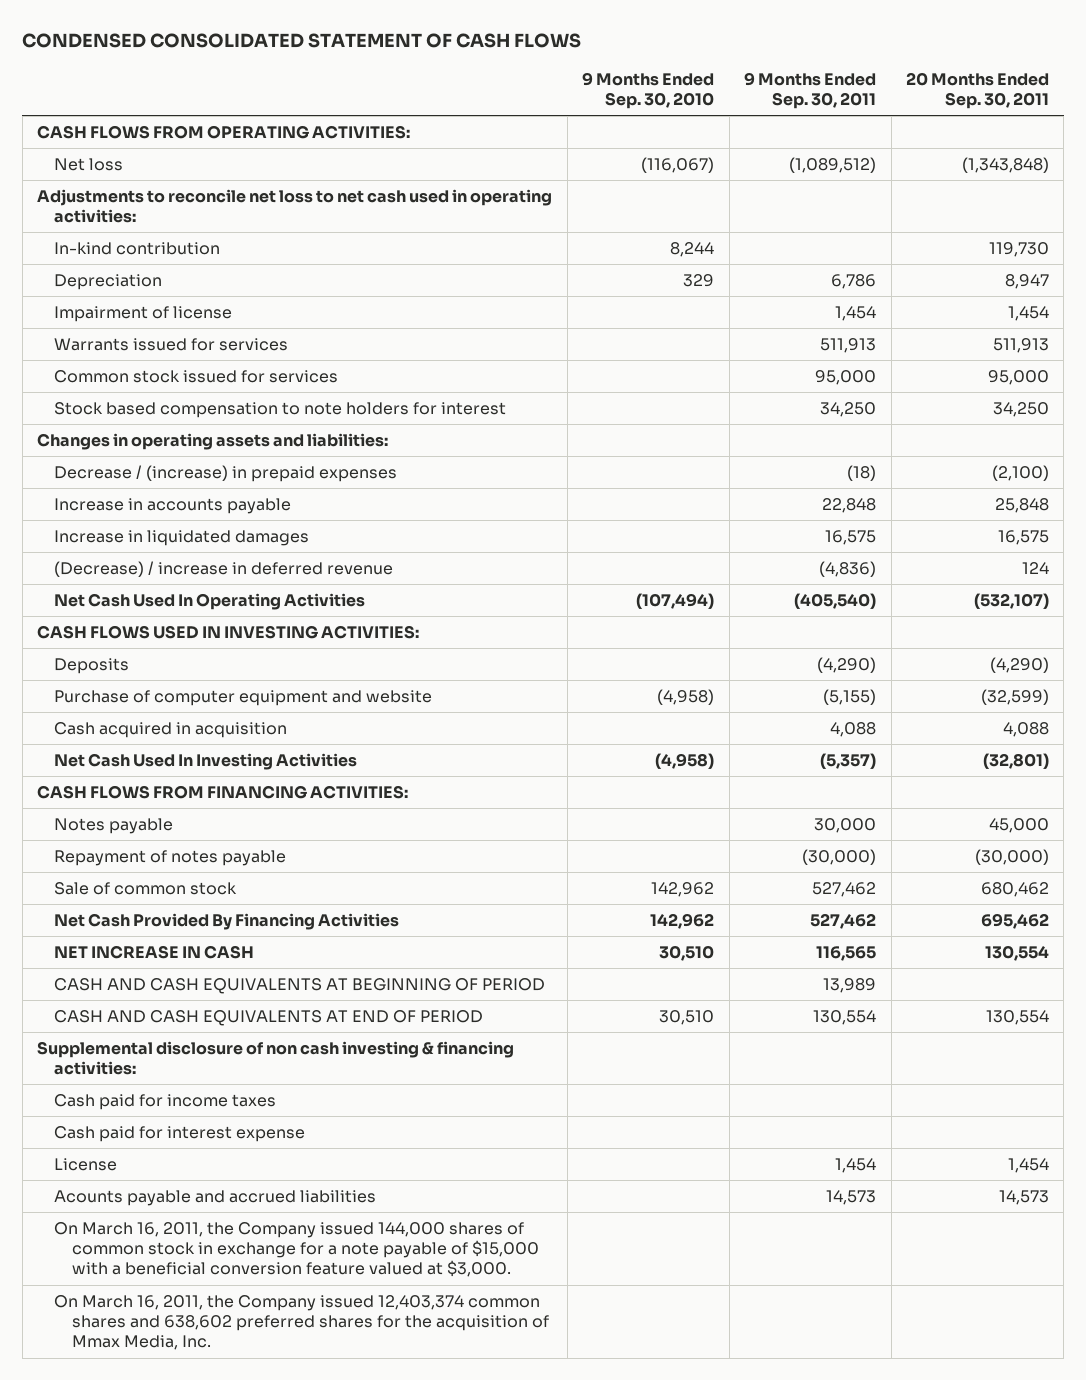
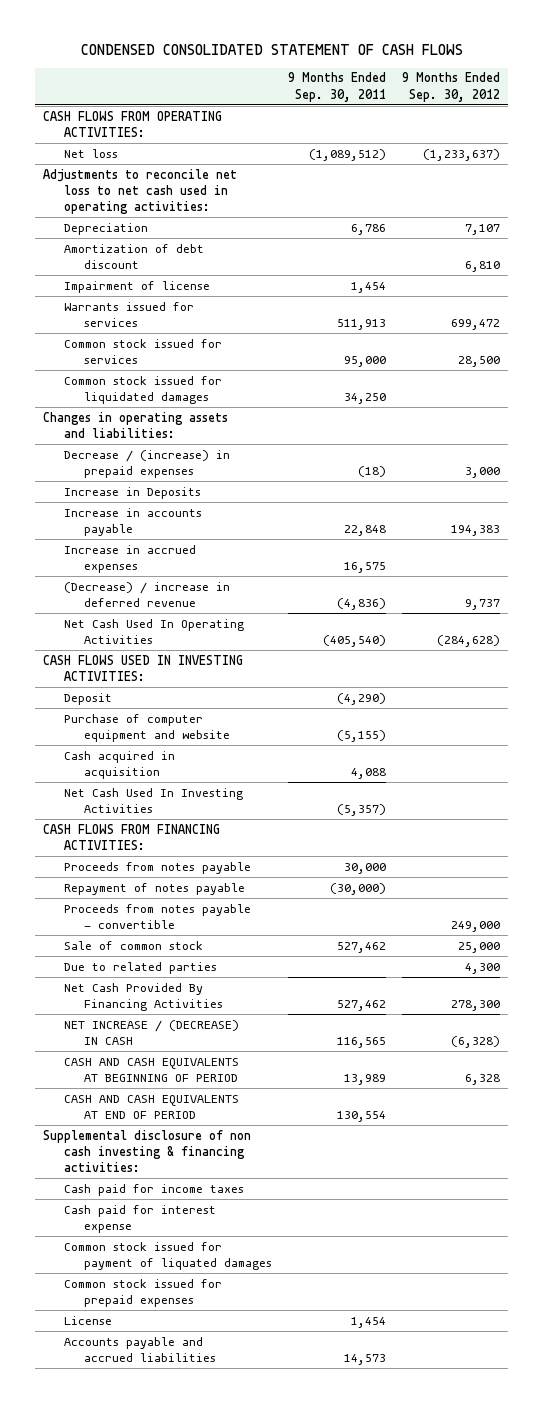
[582,71,715,109] 9 Months Ended Sep. 30, 2010 -> none
[905,71,1049,109] 20 Months Ended Sep. 30, 2011 -> none
none -> [402,72,501,102] 9 Months Ended Sep. 30, 2012
[54,241,221,255] In-kind contribution -> none
none -> [63,243,204,270] Amortization of debt discount
[54,401,507,418] Stock based compensation to note holders for interest -> [63,375,222,405] Common stock issued for liquidated damages
none -> [63,486,201,499] Increase in Deposits
[54,529,310,546] Increase in liquidated damages -> [63,544,196,574] Increase in accrued expenses
[54,657,130,674] Deposits -> [63,692,112,705] Deposit
[54,817,174,834] Notes payable -> [63,861,251,874] Proceeds from notes payable
none -> [63,903,251,930] Proceeds from notes payable - convertible
none -> [63,961,217,974] Due to related parties
[54,944,255,959] NET INCREASE IN CASH -> [63,1019,239,1046] NET INCREASE / (DECREASE) IN CASH
none -> [63,1241,273,1271] Common stock issued for payment of liquated damages
none -> [63,1278,222,1308] Common stock issued for prepaid expenses
[54,1221,539,1278] On March 16, 2011, the Company issued 144,000 shares of common stock in exchange for a note payable of $15,000 with a beneficial conversion feature valued at $3,000. -> none
[54,1294,549,1351] On March 16, 2011, the Company issued 12,403,374 common shares and 638,602 preferred shares for the acquisition of Mmax Media, Inc. -> none
[54,1189,377,1206] Acounts payable and accrued liabilities -> [63,1336,217,1363] Accounts payable and accrued liabilities

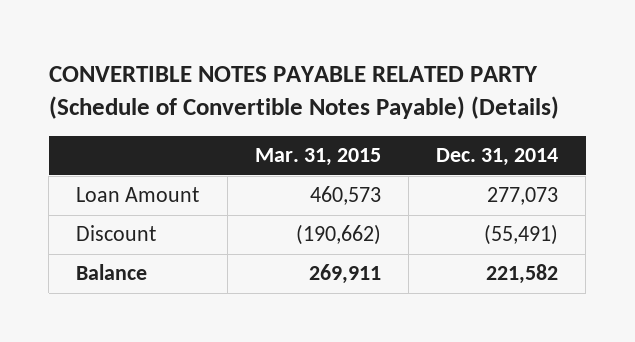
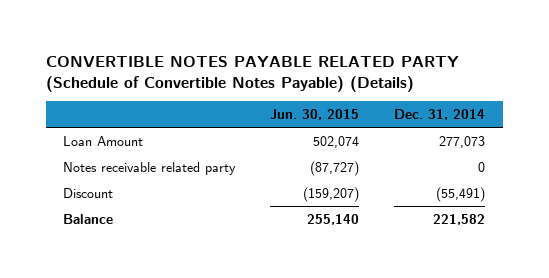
[254,148,381,167] Mar. 31, 2015 -> none
none -> [270,108,360,120] Jun. 30, 2015
none -> [63,161,237,175] Notes receivable related party

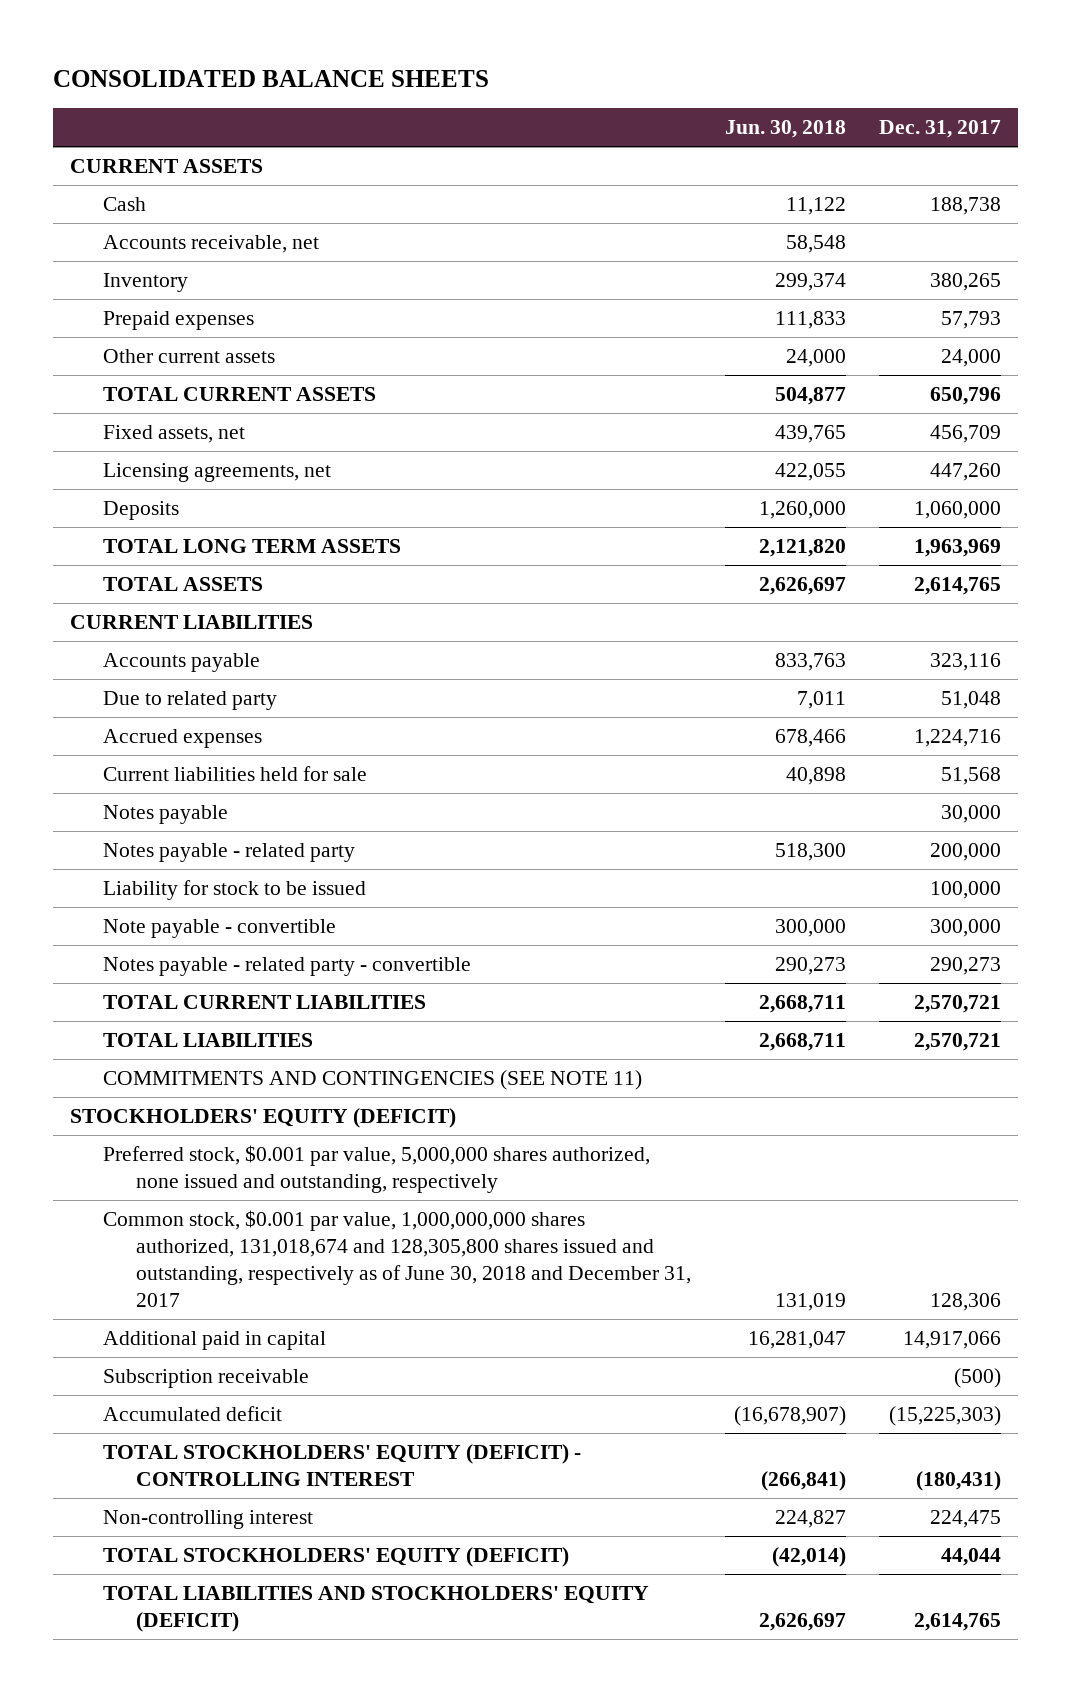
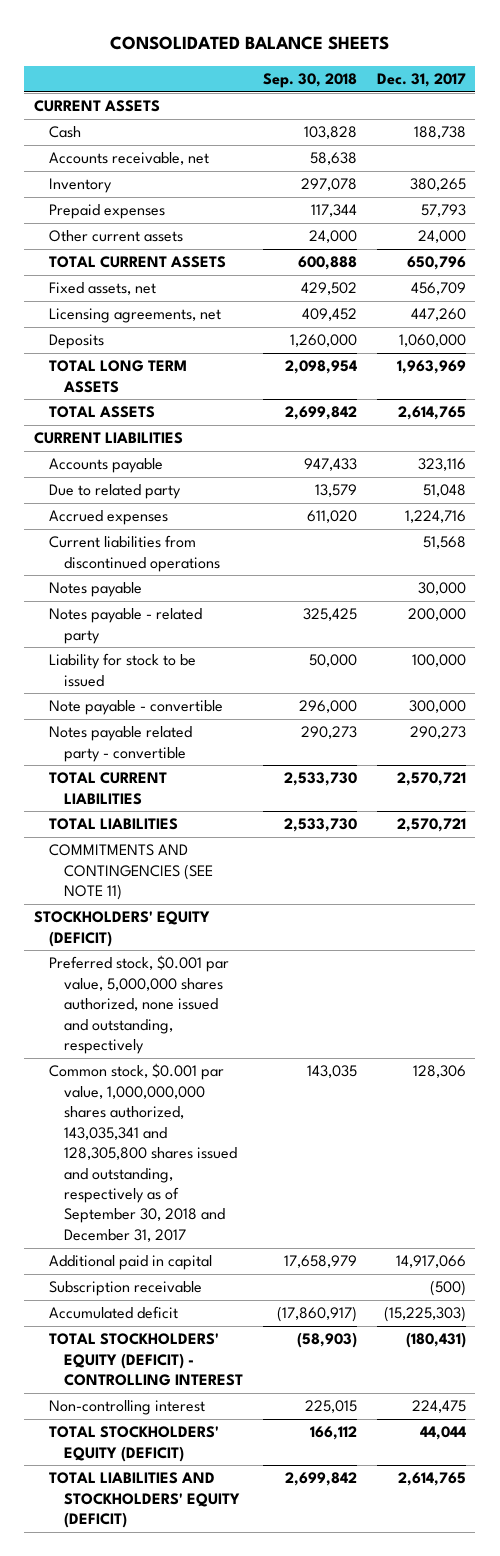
[724,120,846,139] Jun. 30, 2018 -> none
none -> [262,73,357,89] Sep. 30, 2018
[103,765,368,781] Current liabilities held for sale -> [48,535,220,572] Current liabilities from discontinued operations
[103,956,472,976] Notes payable - related party - convertible -> [48,726,192,762] Notes payable related party - convertible
[103,1209,692,1307] Common stock, $0.001 par value, 1,000,000,000 shares authorized, 131,018,674 and 128,305,800 shares issued and outstanding, respectively as of June 30, 2018 and December 31, 2017 -> [48,1063,237,1242] Common stock, $0.001 par value, 1,000,000,000 shares authorized, 143,035,341 and 128,305,800 shares issued and outstanding, respectively as of September 30, 2018 and December 31, 2017

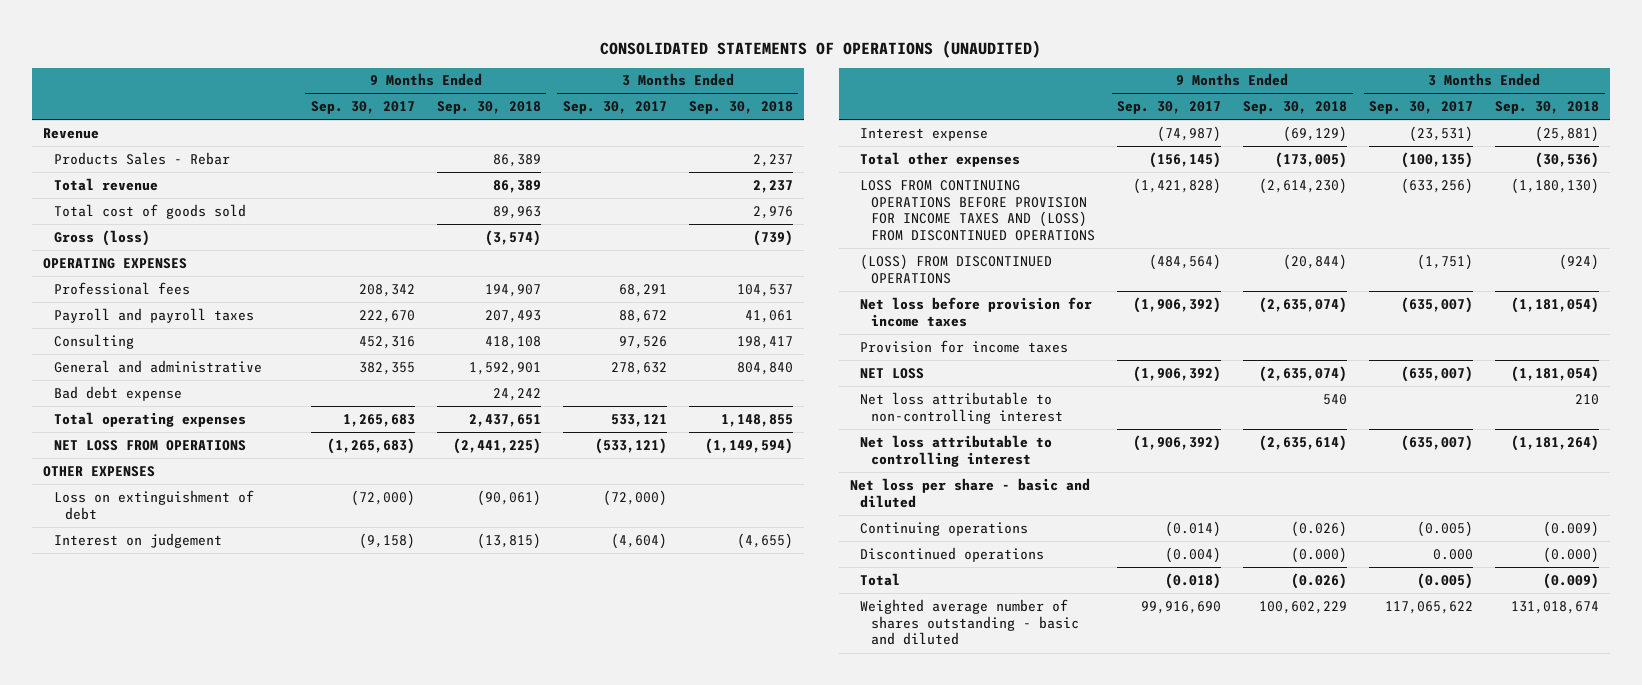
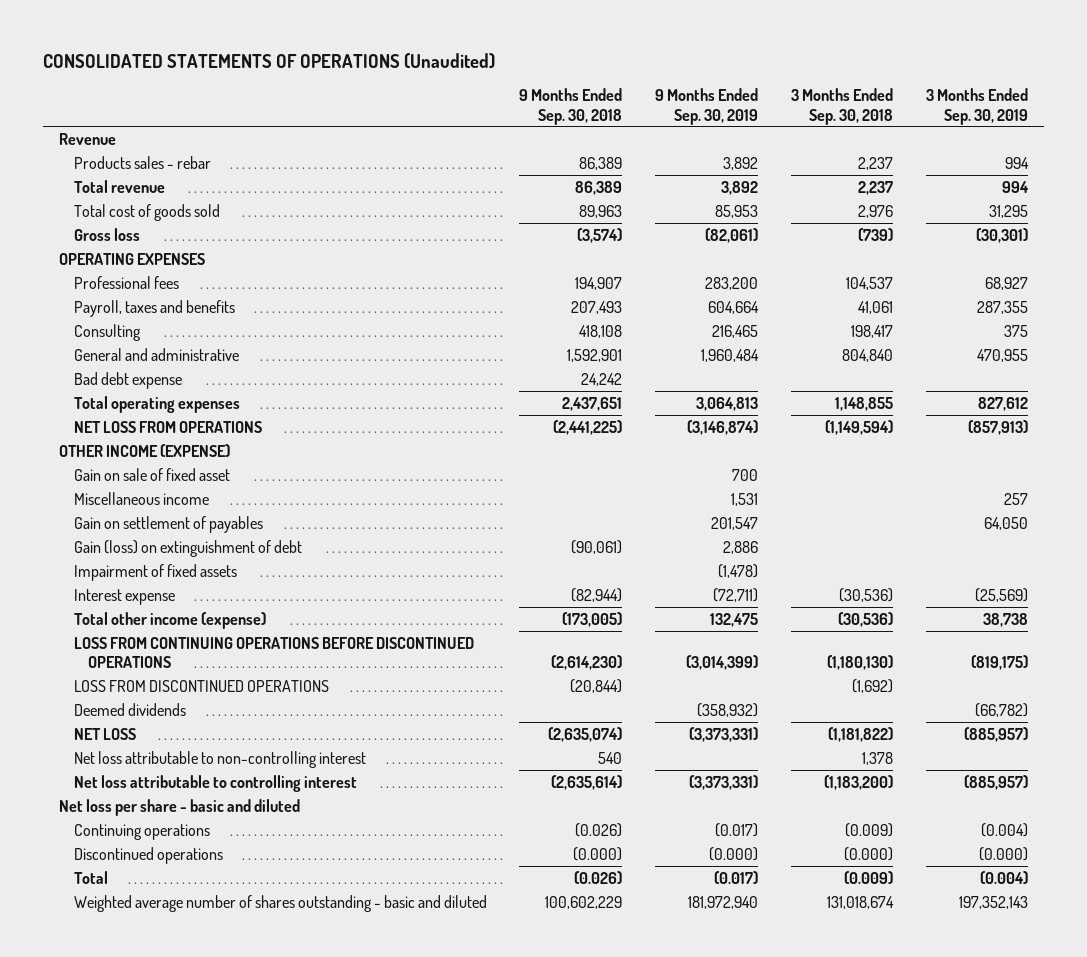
[600,39,1042,58] CONSOLIDATED STATEMENTS OF OPERATIONS (UNAUDITED) -> [43,52,496,69] CONSOLIDATED STATEMENTS OF OPERATIONS (Unaudited)
[310,101,415,115] Sep. 30, 2017 -> none
[562,101,667,115] Sep. 30, 2017 -> none
none -> [655,88,759,125] 9 Months Ended Sep. 30, 2019
none -> [925,88,1028,125] 3 Months Ended Sep. 30, 2019
[54,151,231,165] Products Sales - Rebar -> [73,155,211,169] Products sales - rebar
[54,229,151,246] Gross (loss) -> [73,227,140,241] Gross loss
[54,307,255,323] Payroll and payroll taxes -> [73,299,235,317] Payroll, taxes and benefits
[54,532,223,548] Interest on judgement -> none
[860,296,1093,327] Net loss before provision for income taxes -> none
[860,339,1069,353] Provision for income taxes -> none
[43,465,156,477] OTHER EXPENSES -> [59,443,231,457] OTHER INCOME (EXPENSE)
none -> [73,467,230,481] Gain on sale of fixed asset
none -> [73,491,209,505] Miscellaneous income
none -> [73,515,263,533] Gain on settlement of payables
[54,489,255,520] Loss on extinguishment of debt -> [73,539,302,557] Gain (loss) on extinguishment of debt
none -> [73,563,237,581] Impairment of fixed assets
[1283,125,1348,142] (69,129) -> [571,587,623,602] (82,944)
[1535,125,1600,142] (25,881) -> [838,587,893,602] (30,536)
[860,151,1021,167] Total other expenses -> [73,611,266,629] Total other income (expense)
[860,179,1096,242] LOSS FROM CONTINUING OPERATIONS BEFORE PROVISION FOR INCOME TAXES AND (LOSS) FROM DISCONTINUED OPERATIONS -> [73,636,474,668] LOSS FROM CONTINUING OPERATIONS BEFORE DISCONTINUED OPERATIONS
[860,253,1053,284] (LOSS) FROM DISCONTINUED OPERATIONS -> [73,679,329,692] LOSS FROM DISCONTINUED OPERATIONS
[1559,253,1600,270] (924) -> [851,678,893,693] (1,692)
none -> [73,702,186,716] Deemed dividends
[1511,365,1600,382] (1,181,054) -> [827,726,893,742] (1,181,822)
[1575,393,1600,405] 210 -> [861,751,893,765] 1,378
[1511,434,1600,451] (1,181,264) -> [823,774,893,790] (1,183,200)

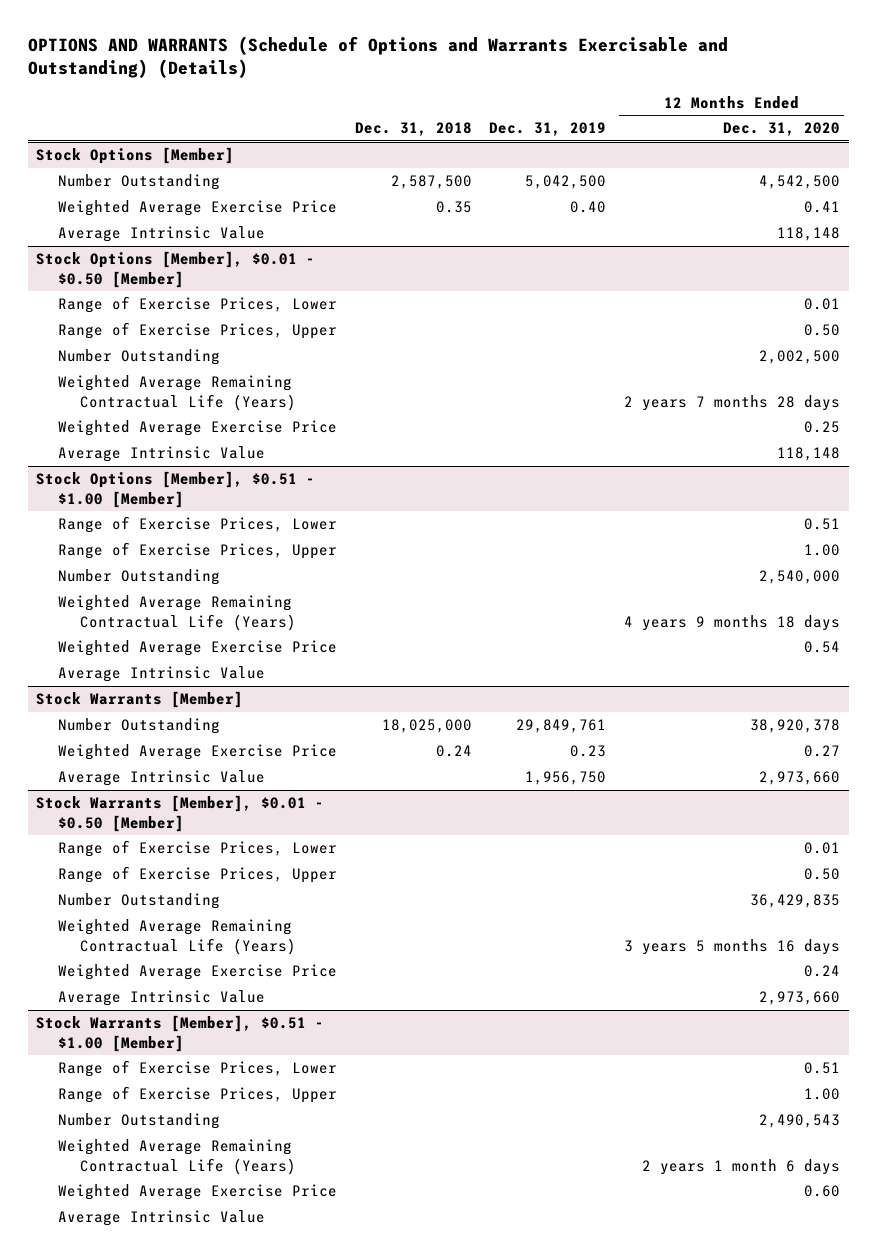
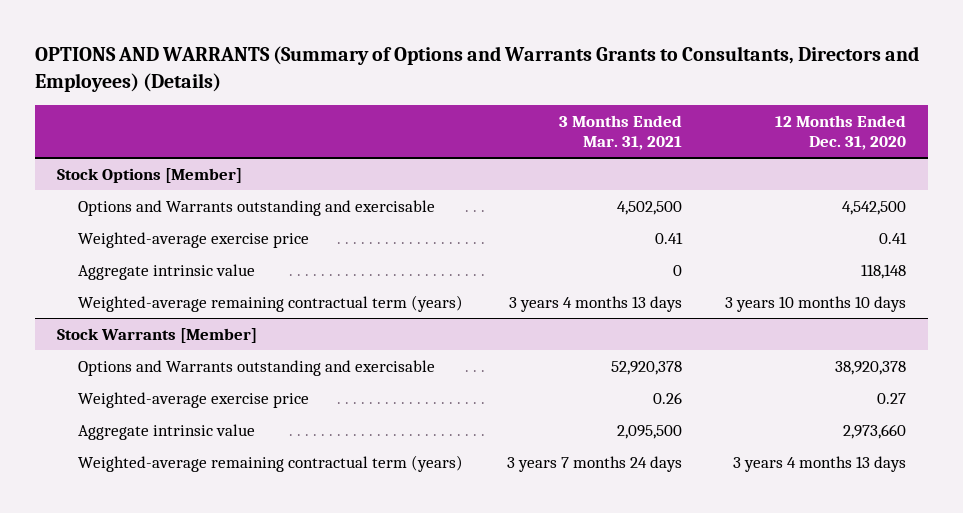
[27,36,728,79] OPTIONS AND WARRANTS (Schedule of Options and Warrants Exercisable and Outstanding) (Details) -> [34,46,919,92] OPTIONS AND WARRANTS (Summary of Options and Warrants Grants to Consultants, Directors and Employees) (Details)
[354,122,472,137] Dec. 31, 2018 -> none
[489,122,607,137] Dec. 31, 2019 -> none
none -> [558,114,682,151] 3 Months Ended Mar. 31, 2021
[36,251,316,288] Stock Options [Member], $0.01 - $0.50 [Member] -> none
[58,296,338,314] Range of Exercise Prices, Lower -> none
[58,322,338,340] Range of Exercise Prices, Upper -> none
[58,349,221,366] Number Outstanding -> none
[58,420,338,437] Weighted Average Exercise Price -> none
[58,446,266,463] Average Intrinsic Value -> none
[36,471,316,508] Stock Options [Member], $0.51 - $1.00 [Member] -> none
[58,516,338,534] Range of Exercise Prices, Lower -> none
[58,542,338,560] Range of Exercise Prices, Upper -> none
[58,569,221,586] Number Outstanding -> none
[58,595,296,631] Weighted Average Remaining Contractual Life (Years) -> none
[58,640,338,657] Weighted Average Exercise Price -> none
[58,666,266,683] Average Intrinsic Value -> none
[58,174,221,191] Number Outstanding -> [77,199,435,216] Options and Warrants outstanding and exercisable
[58,200,338,217] Weighted Average Exercise Price -> [77,231,309,248] Weighted-average exercise price
[58,226,266,243] Average Intrinsic Value -> [77,263,255,280] Aggregate intrinsic value
[58,375,296,411] Weighted Average Remaining Contractual Life (Years) -> [77,294,463,312] Weighted-average remaining contractual term (years)
[623,394,840,411] 2 years 7 months 28 days -> [725,295,907,312] 3 years 10 months 10 days
[36,795,325,832] Stock Warrants [Member], $0.01 - $0.50 [Member] -> none
[58,840,338,858] Range of Exercise Prices, Lower -> none
[58,866,338,884] Range of Exercise Prices, Upper -> none
[58,893,221,910] Number Outstanding -> none
[58,964,338,981] Weighted Average Exercise Price -> none
[58,990,266,1007] Average Intrinsic Value -> none
[36,1015,325,1052] Stock Warrants [Member], $0.51 - $1.00 [Member] -> none
[58,1060,338,1078] Range of Exercise Prices, Lower -> none
[58,1086,338,1104] Range of Exercise Prices, Upper -> none
[58,1113,221,1130] Number Outstanding -> none
[58,1139,296,1175] Weighted Average Remaining Contractual Life (Years) -> none
[58,1184,338,1201] Weighted Average Exercise Price -> none
[58,1210,266,1227] Average Intrinsic Value -> none
[58,718,221,735] Number Outstanding -> [77,359,435,376] Options and Warrants outstanding and exercisable
[58,744,338,761] Weighted Average Exercise Price -> [77,391,309,408] Weighted-average exercise price
[58,770,266,787] Average Intrinsic Value -> [77,423,255,440] Aggregate intrinsic value
[58,919,296,955] Weighted Average Remaining Contractual Life (Years) -> [77,454,463,472] Weighted-average remaining contractual term (years)
[623,938,840,955] 3 years 5 months 16 days -> [733,455,907,472] 3 years 4 months 13 days

